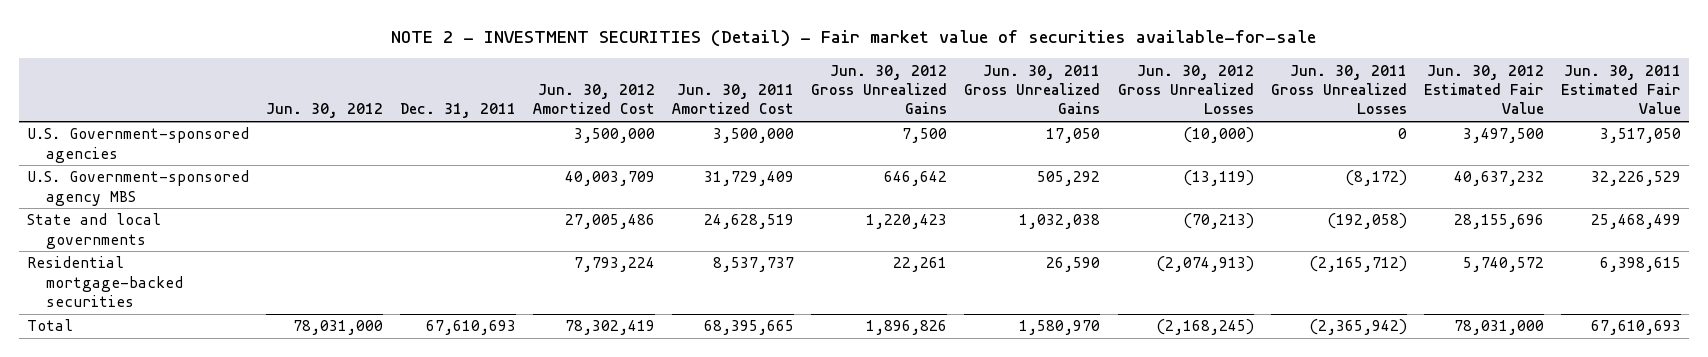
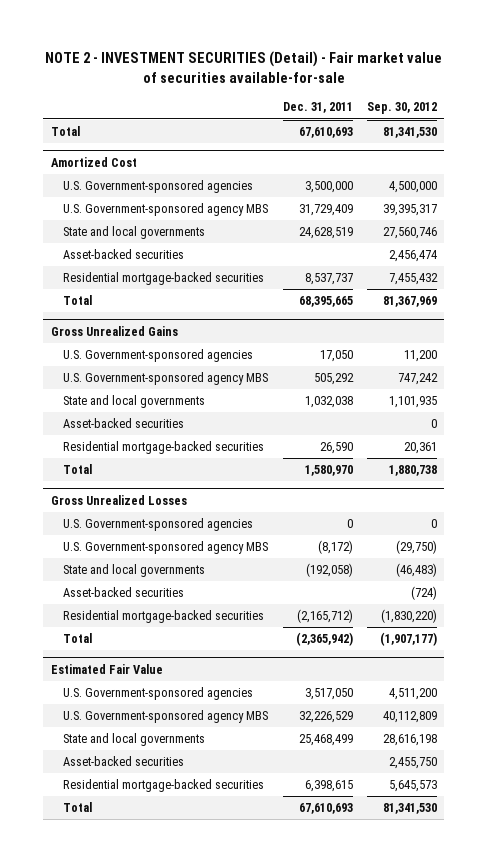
[266,103,384,119] Jun. 30, 2012 -> none
[533,84,656,115] Jun. 30, 2012 Amortized Cost -> none
[672,84,795,115] Jun. 30, 2011 Amortized Cost -> none
[811,64,948,115] Jun. 30, 2012 Gross Unrealized Gains -> none
[964,64,1101,115] Jun. 30, 2011 Gross Unrealized Gains -> none
[1117,64,1254,115] Jun. 30, 2012 Gross Unrealized Losses -> none
[1270,64,1407,115] Jun. 30, 2011 Gross Unrealized Losses -> none
[1423,64,1544,115] Jun. 30, 2012 Estimated Fair Value -> none
[1560,64,1681,115] Jun. 30, 2011 Estimated Fair Value -> none
none -> [366,102,437,115] Sep. 30, 2012
[27,127,250,163] U.S. Government-sponsored agencies -> none
[27,170,250,206] U.S. Government-sponsored agency MBS -> none
[27,213,162,249] State and local governments -> none
[27,256,183,308] Residential mortgage-backed securities -> none
none -> [50,156,137,167] Amortized Cost
none -> [63,180,254,194] U.S. Government-sponsored agencies
none -> [63,203,269,217] U.S. Government-sponsored agency MBS
none -> [63,226,206,240] State and local governments
none -> [63,249,185,260] Asset-backed securities
none -> [63,272,265,286] Residential mortgage-backed securities
none -> [63,295,93,306] Total
none -> [50,325,178,336] Gross Unrealized Gains
none -> [63,349,254,363] U.S. Government-sponsored agencies
none -> [63,372,269,386] U.S. Government-sponsored agency MBS
none -> [63,395,206,409] State and local governments
none -> [63,418,185,429] Asset-backed securities
none -> [63,441,265,455] Residential mortgage-backed securities
none -> [63,464,93,475] Total
none -> [50,494,187,505] Gross Unrealized Losses
none -> [63,518,254,532] U.S. Government-sponsored agencies
none -> [63,541,269,555] U.S. Government-sponsored agency MBS
none -> [63,564,206,578] State and local governments
none -> [63,587,185,598] Asset-backed securities
none -> [63,610,265,624] Residential mortgage-backed securities
none -> [63,633,93,644] Total
none -> [50,663,163,674] Estimated Fair Value
none -> [63,687,254,701] U.S. Government-sponsored agencies
none -> [63,710,269,724] U.S. Government-sponsored agency MBS
none -> [63,733,206,747] State and local governments
none -> [63,756,185,767] Asset-backed securities
none -> [63,779,265,793] Residential mortgage-backed securities
none -> [63,802,93,813] Total

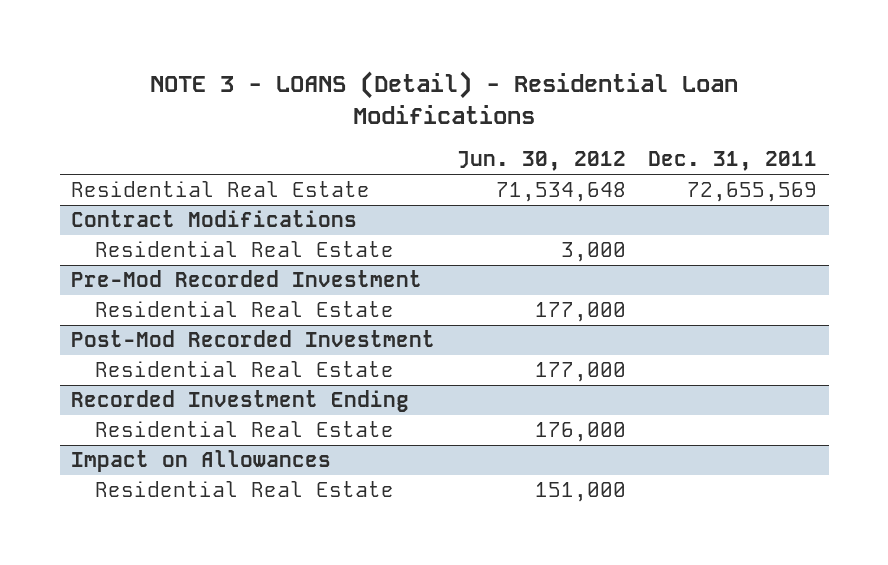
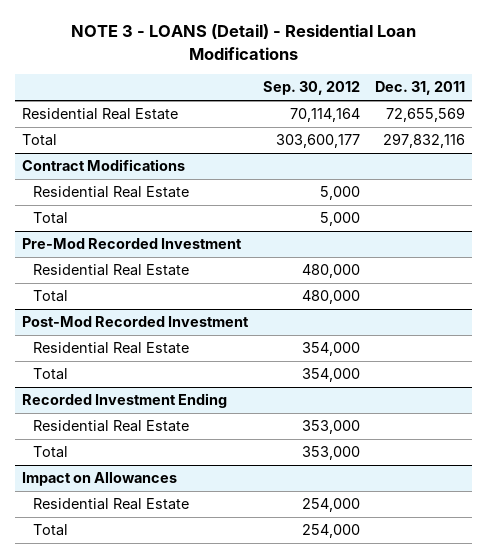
[457,151,627,172] Jun. 30, 2012 -> none
none -> [263,81,361,96] Sep. 30, 2012
none -> [22,134,58,147] Total
none -> [32,212,68,225] Total
none -> [32,290,68,303] Total
none -> [32,368,68,381] Total
none -> [32,446,68,459] Total
none -> [32,524,68,537] Total

